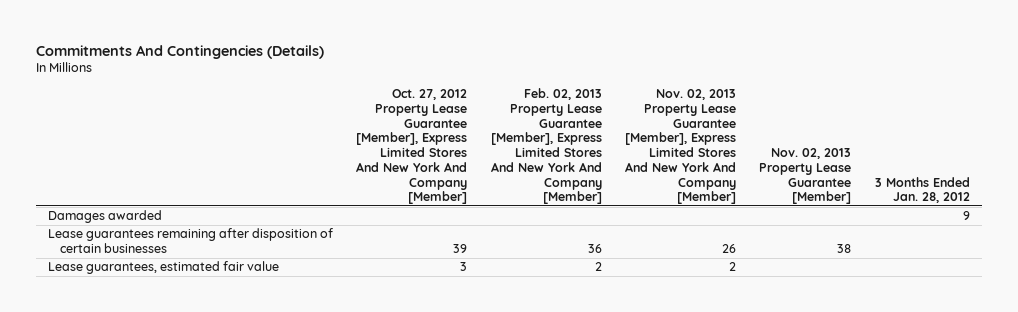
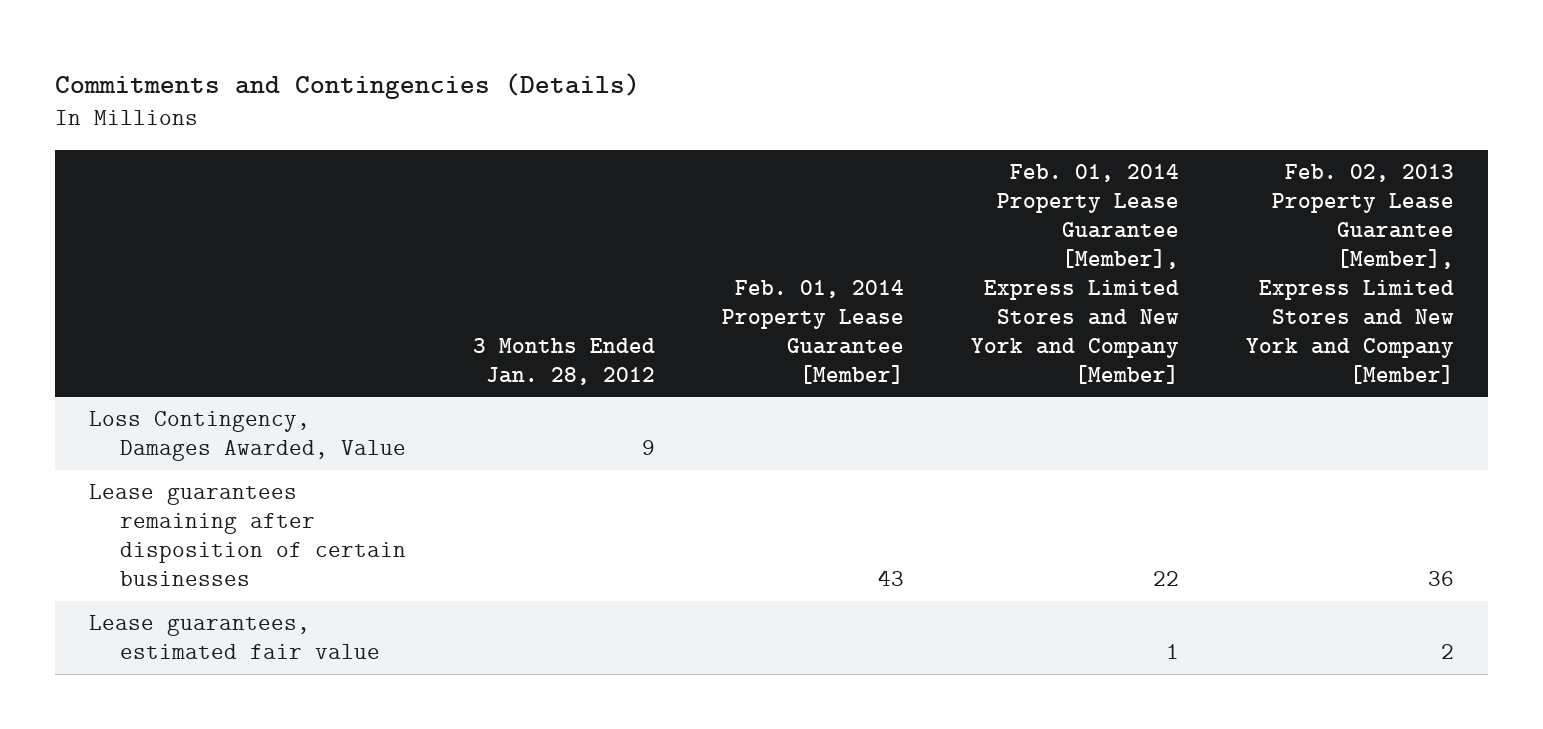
[36,44,325,59] Commitments And Contingencies (Details) -> [54,72,640,99] Commitments and Contingencies (Details)
[356,89,468,205] Oct. 27, 2012 Property Lease Guarantee [Member], Express Limited Stores And New York And Company [Member] -> none
[490,88,602,205] Feb. 02, 2013 Property Lease Guarantee [Member], Express Limited Stores And New York And Company [Member] -> none
[625,89,737,205] Nov. 02, 2013 Property Lease Guarantee [Member], Express Limited Stores And New York And Company [Member] -> none
[759,148,852,205] Nov. 02, 2013 Property Lease Guarantee [Member] -> none
none -> [722,279,905,384] Feb. 01, 2014 Property Lease Guarantee [Member]
none -> [971,163,1180,384] Feb. 01, 2014 Property Lease Guarantee [Member], Express Limited Stores and New York and Company [Member]
none -> [1246,163,1455,384] Feb. 02, 2013 Property Lease Guarantee [Member], Express Limited Stores and New York and Company [Member]
[47,210,162,224] Damages awarded -> [88,411,406,462] Loss Contingency, Damages Awarded, Value

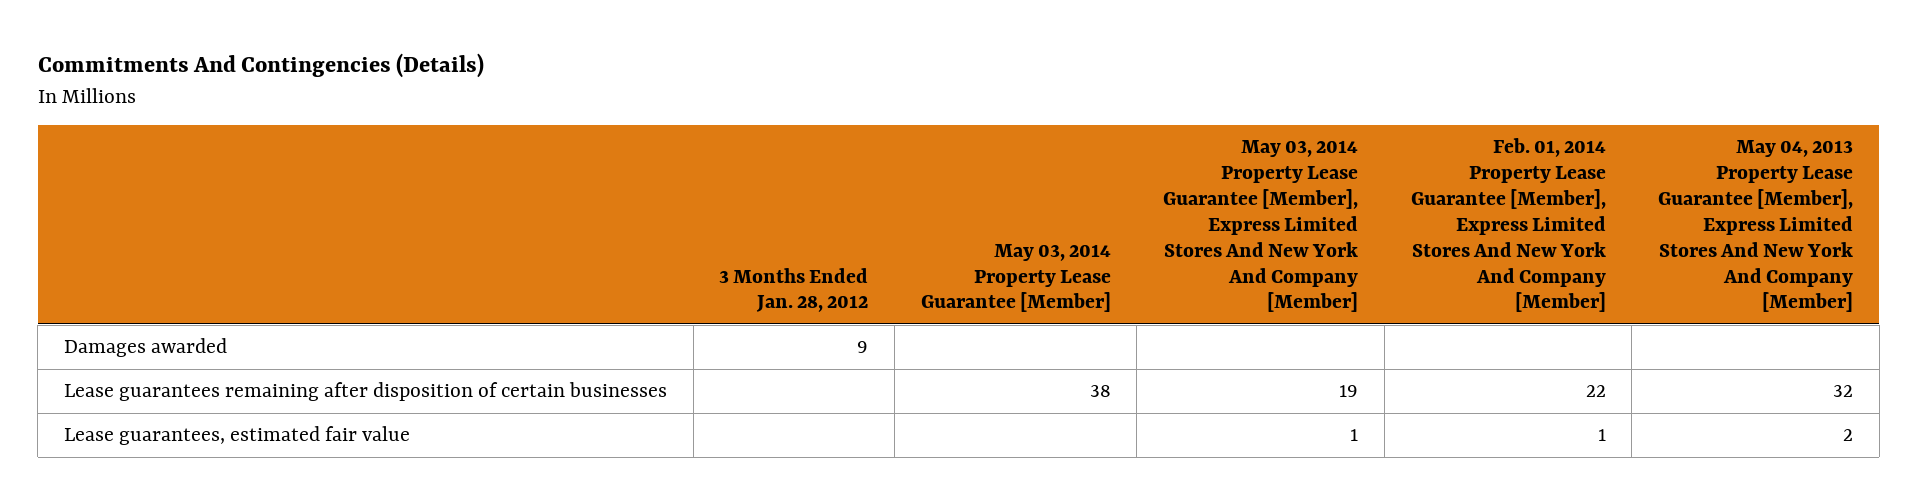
[54,72,640,99] Commitments and Contingencies (Details) -> [37,53,484,79] Commitments And Contingencies (Details)
[722,279,905,384] Feb. 01, 2014 Property Lease Guarantee [Member] -> none
[971,163,1180,384] Feb. 01, 2014 Property Lease Guarantee [Member], Express Limited Stores and New York and Company [Member] -> none
[1246,163,1455,384] Feb. 02, 2013 Property Lease Guarantee [Member], Express Limited Stores and New York and Company [Member] -> none
none -> [920,243,1111,313] May 03, 2014 Property Lease Guarantee [Member]
none -> [1163,140,1359,313] May 03, 2014 Property Lease Guarantee [Member], Express Limited Stores And New York And Company [Member]
none -> [1410,138,1606,313] Feb. 01, 2014 Property Lease Guarantee [Member], Express Limited Stores And New York And Company [Member]
none -> [1657,140,1853,313] May 04, 2013 Property Lease Guarantee [Member], Express Limited Stores And New York And Company [Member]
[88,411,406,462] Loss Contingency, Damages Awarded, Value -> [63,338,227,358] Damages awarded

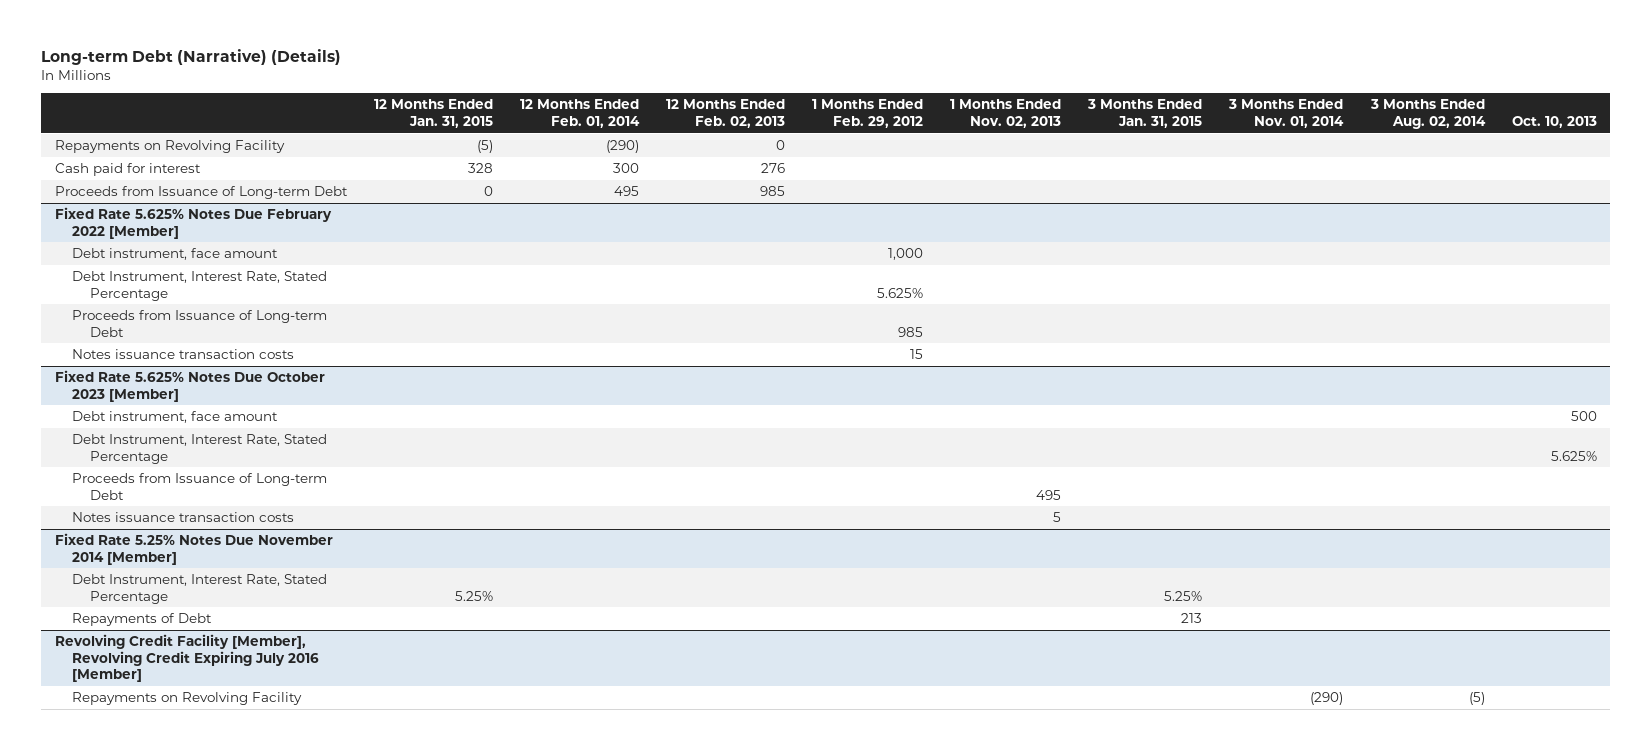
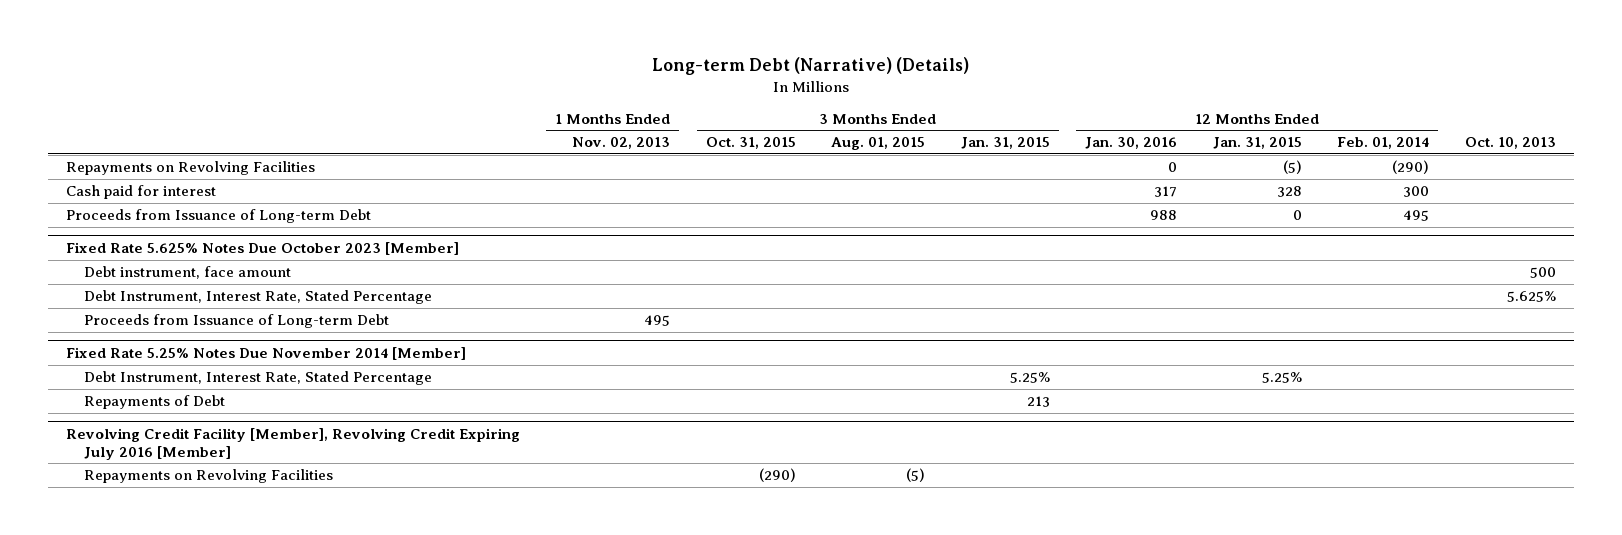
[666,99,786,128] 12 Months Ended Feb. 02, 2013 -> none
[812,99,924,128] 1 Months Ended Feb. 29, 2012 -> none
[1228,99,1345,128] 3 Months Ended Nov. 01, 2014 -> none
[1369,99,1486,129] 3 Months Ended Aug. 02, 2014 -> none
none -> [705,137,796,150] Oct. 31, 2015
none -> [831,137,926,151] Aug. 01, 2015
none -> [1085,137,1178,150] Jan. 30, 2016
[54,140,285,154] Repayments on Revolving Facility -> [65,161,315,176] Repayments on Revolving Facilities
[54,207,332,239] Fixed Rate 5.625% Notes Due February 2022 [Member] -> none
[72,248,279,261] Debt instrument, face amount -> none
[72,271,328,301] Debt Instrument, Interest Rate, Stated Percentage -> none
[72,310,328,337] Proceeds from Issuance of Long-term Debt -> none
[72,349,295,360] Notes issuance transaction costs -> none
[72,512,295,523] Notes issuance transaction costs -> none
[72,692,303,706] Repayments on Revolving Facility -> [84,469,334,484] Repayments on Revolving Facilities

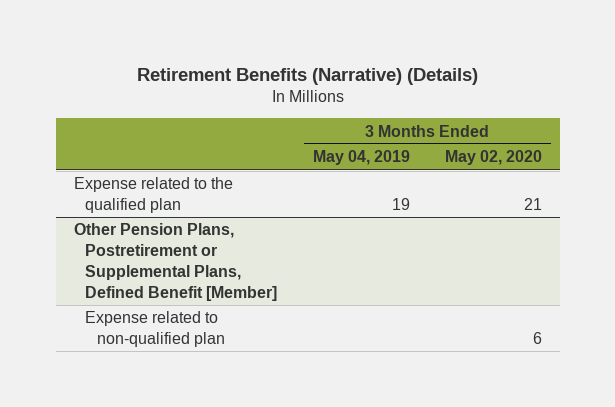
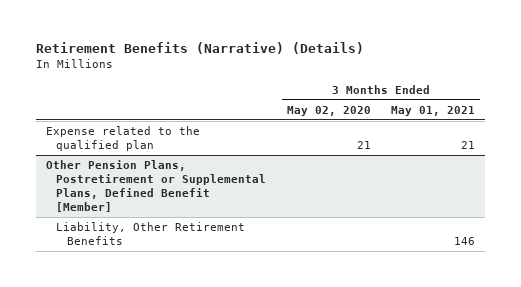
[312,150,410,166] May 04, 2019 -> none
none -> [391,105,476,116] May 01, 2021
[85,311,226,348] Expense related to non-qualified plan -> none
none -> [56,222,246,246] Liability, Other Retirement Benefits

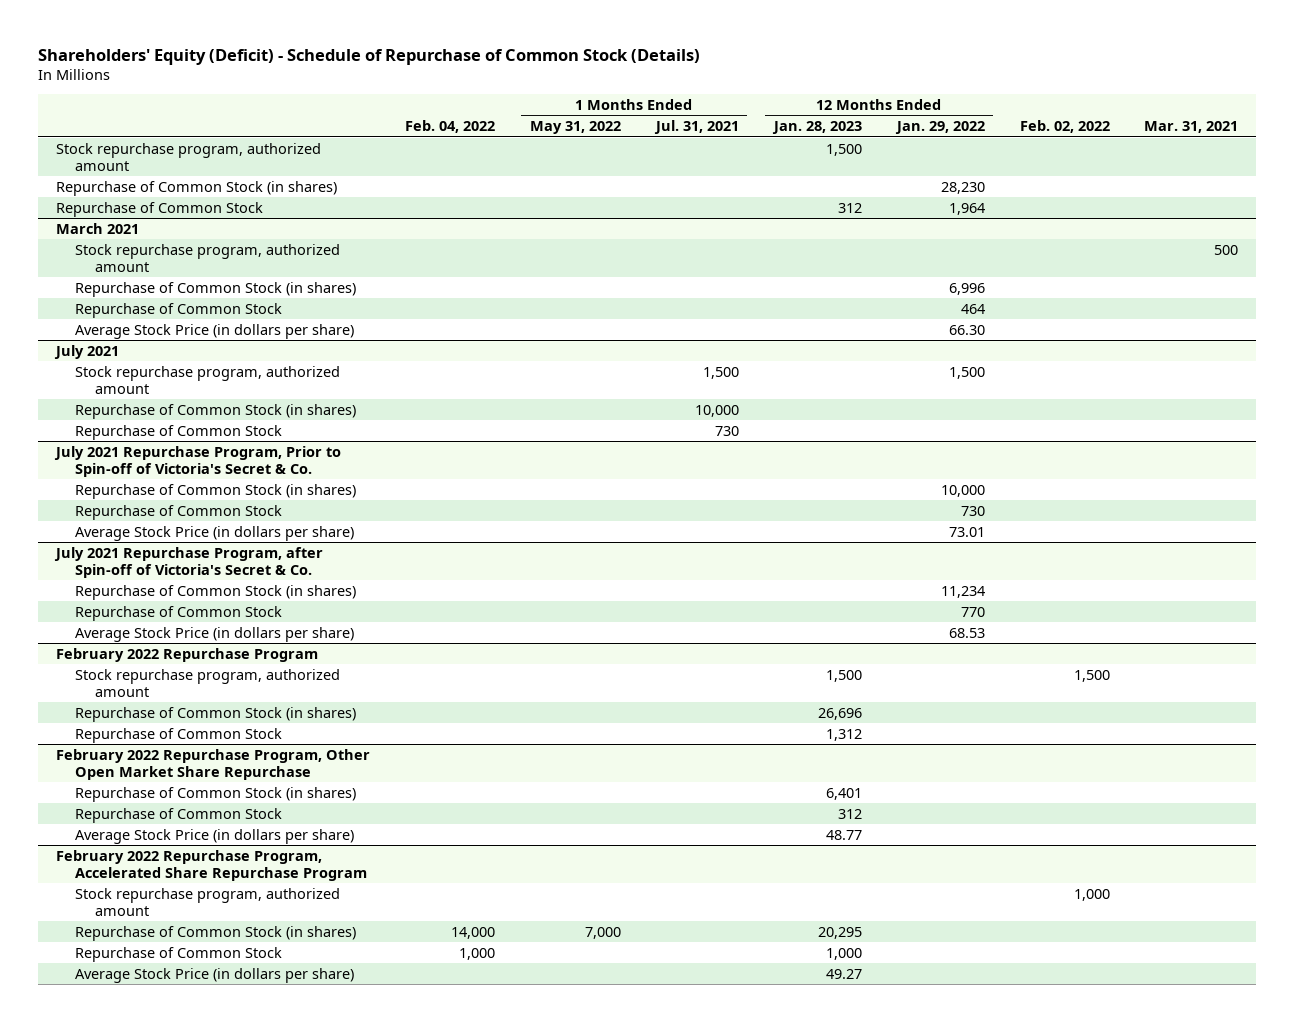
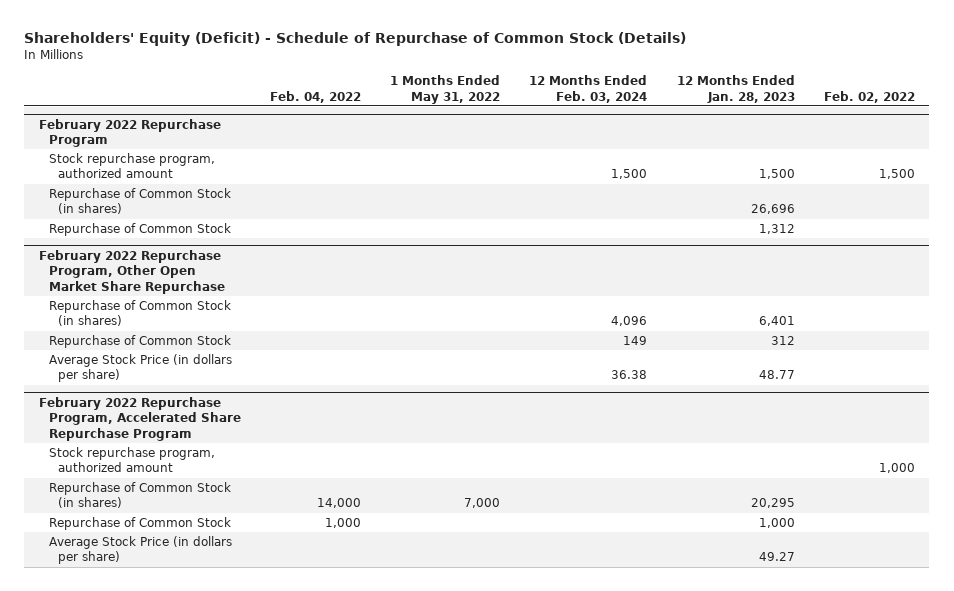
[653,120,739,135] Jul. 31, 2021 -> none
[894,121,985,135] Jan. 29, 2022 -> none
[1144,121,1239,134] Mar. 31, 2021 -> none
none -> [529,75,648,103] 12 Months Ended Feb. 03, 2024
[55,142,321,171] Stock repurchase program, authorized amount -> none
[55,180,337,196] Repurchase of Common Stock (in shares) -> none
[55,201,263,217] Repurchase of Common Stock -> none
[55,222,139,234] March 2021 -> none
[75,243,341,272] Stock repurchase program, authorized amount -> none
[75,281,357,297] Repurchase of Common Stock (in shares) -> none
[75,302,283,318] Repurchase of Common Stock -> none
[75,323,355,339] Average Stock Price (in dollars per share) -> none
[53,344,119,359] July 2021 -> none
[75,365,341,394] Stock repurchase program, authorized amount -> none
[75,403,357,419] Repurchase of Common Stock (in shares) -> none
[75,424,283,440] Repurchase of Common Stock -> none
[53,445,341,477] July 2021 Repurchase Program, Prior to Spin-off of Victoria's Secret & Co. -> none
[75,483,357,499] Repurchase of Common Stock (in shares) -> none
[75,504,283,520] Repurchase of Common Stock -> none
[75,525,355,541] Average Stock Price (in dollars per share) -> none
[53,546,323,578] July 2021 Repurchase Program, after Spin-off of Victoria's Secret & Co. -> none
[75,584,357,600] Repurchase of Common Stock (in shares) -> none
[75,605,283,621] Repurchase of Common Stock -> none
[75,626,355,642] Average Stock Price (in dollars per share) -> none

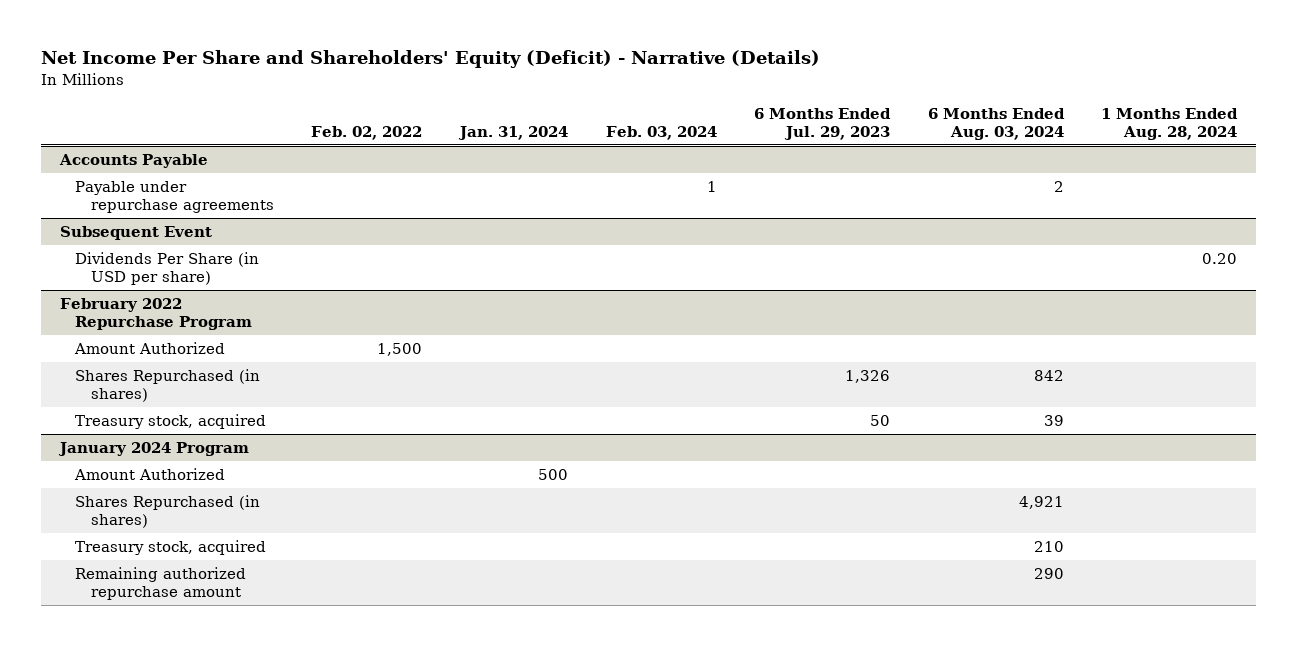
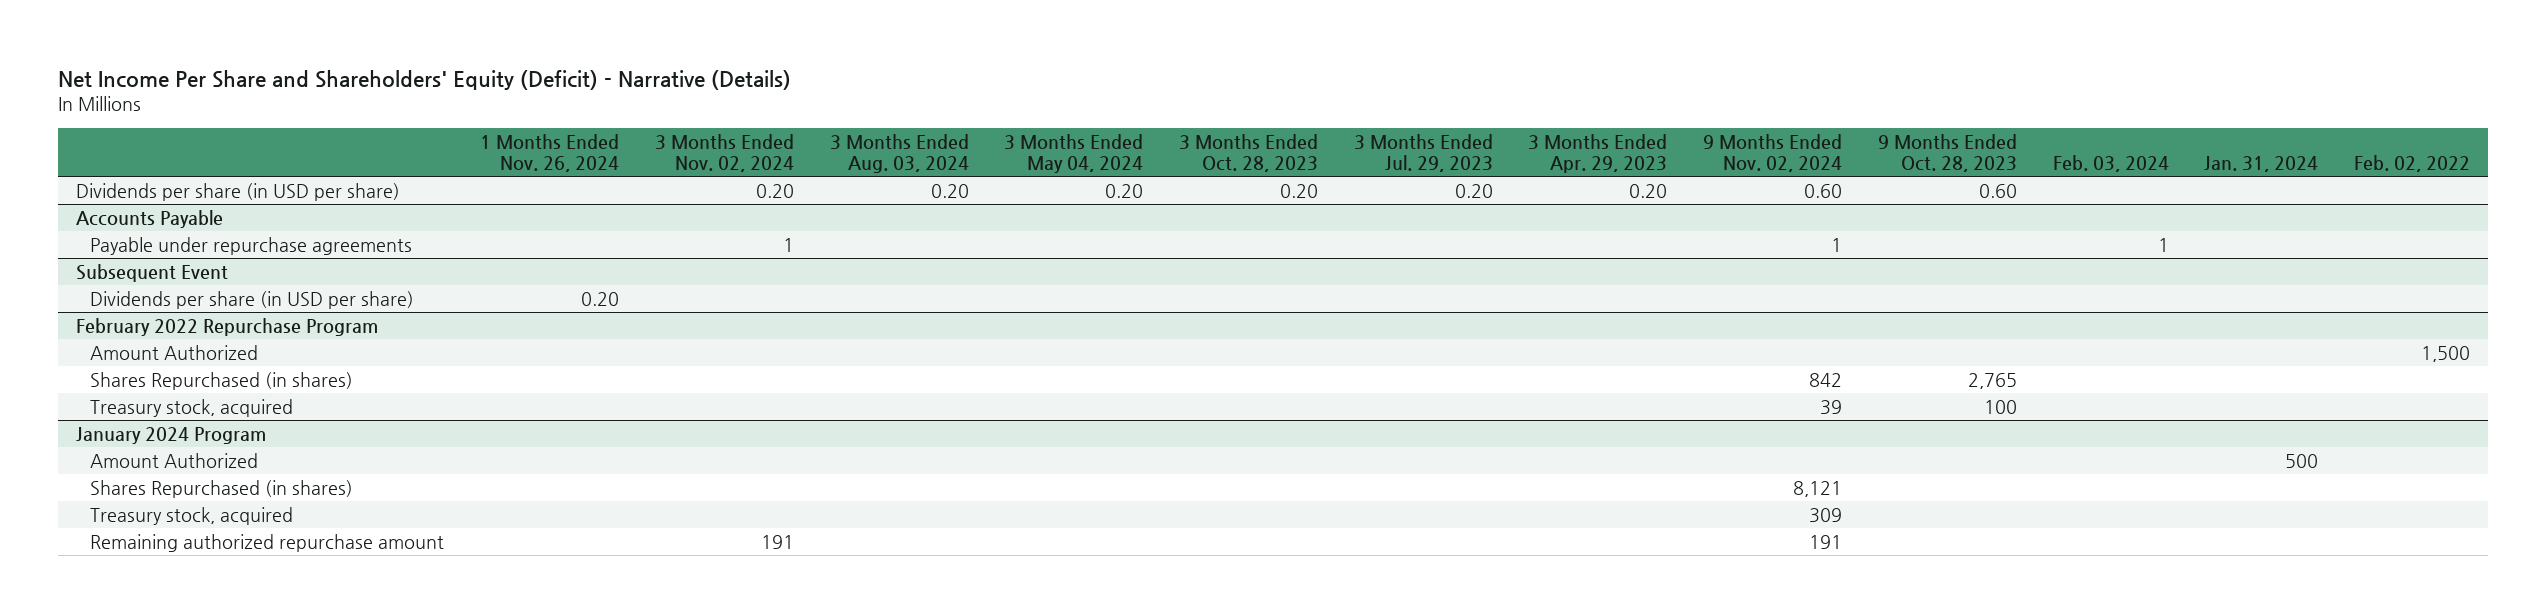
[754,107,892,140] 6 Months Ended Jul. 29, 2023 -> none
[927,107,1065,140] 6 Months Ended Aug. 03, 2024 -> none
[1101,107,1239,140] 1 Months Ended Aug. 28, 2024 -> none
none -> [480,133,620,172] 1 Months Ended Nov. 26, 2024
none -> [654,133,794,172] 3 Months Ended Nov. 02, 2024
none -> [829,133,969,173] 3 Months Ended Aug. 03, 2024
none -> [1004,133,1144,173] 3 Months Ended May 04, 2024
none -> [1179,133,1319,172] 3 Months Ended Oct. 28, 2023
none -> [1353,133,1493,172] 3 Months Ended Jul. 29, 2023
none -> [1528,133,1668,173] 3 Months Ended Apr. 29, 2023
none -> [1703,133,1843,172] 9 Months Ended Nov. 02, 2024
none -> [1877,133,2017,172] 9 Months Ended Oct. 28, 2023
none -> [76,182,401,201] Dividends per share (in USD per share)
[75,252,260,285] Dividends Per Share (in USD per share) -> [90,290,415,309] Dividends per share (in USD per share)

